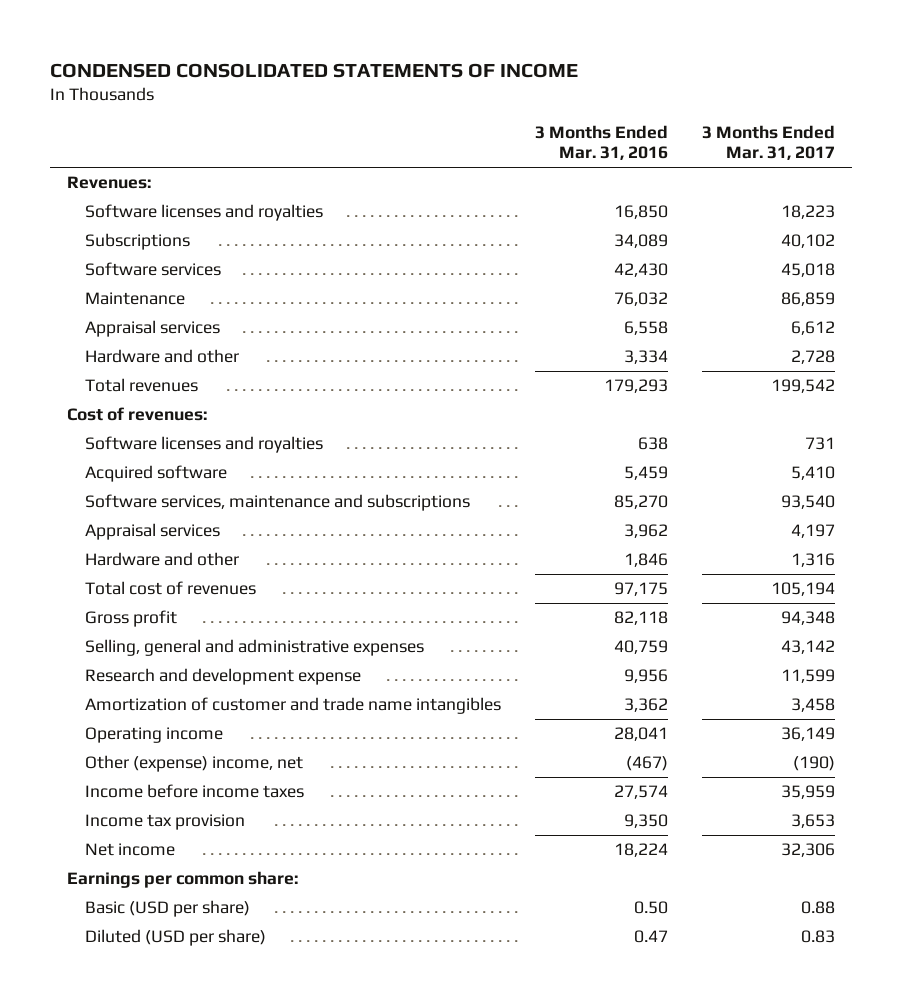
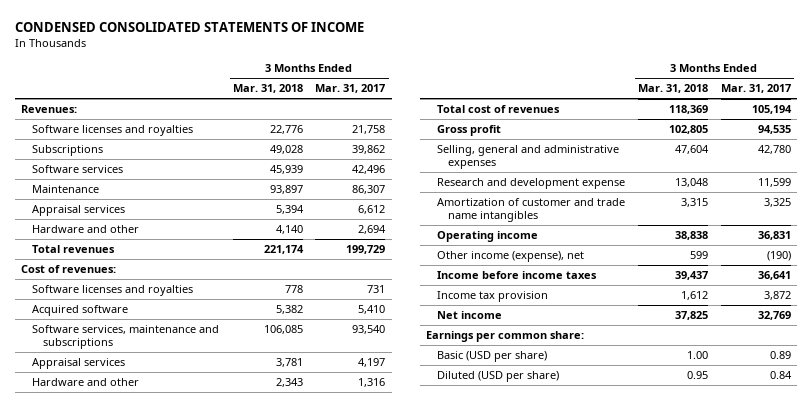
[534,124,668,161] 3 Months Ended Mar. 31, 2016 -> none
none -> [232,84,303,94] Mar. 31, 2018
[780,205,835,220] 18,223 -> [352,124,386,134] 21,758
[780,234,835,249] 40,102 -> [352,144,386,154] 39,862
[780,263,835,278] 45,018 -> [352,164,386,174] 42,496
[780,292,835,307] 86,859 -> [352,184,386,194] 86,307
[790,350,835,365] 2,728 -> [358,224,387,234] 2,694
[770,379,835,394] 199,542 -> [346,244,386,254] 199,729
[780,611,835,626] 94,348 -> [757,124,791,134] 94,535
[780,640,835,655] 43,142 -> [757,144,791,154] 42,780
[790,698,835,713] 3,458 -> [763,197,791,207] 3,325
[780,727,835,742] 36,149 -> [757,230,791,240] 36,831
[84,755,303,773] Other (expense) income, net -> [437,250,585,262] Other income (expense), net
[780,785,835,800] 35,959 -> [757,270,791,280] 36,641
[790,814,835,829] 3,653 -> [763,290,791,300] 3,872
[780,843,835,858] 32,306 -> [757,310,791,320] 32,769
[800,901,835,915] 0.88 -> [769,350,791,359] 0.89
[800,930,835,944] 0.83 -> [769,370,792,379] 0.84

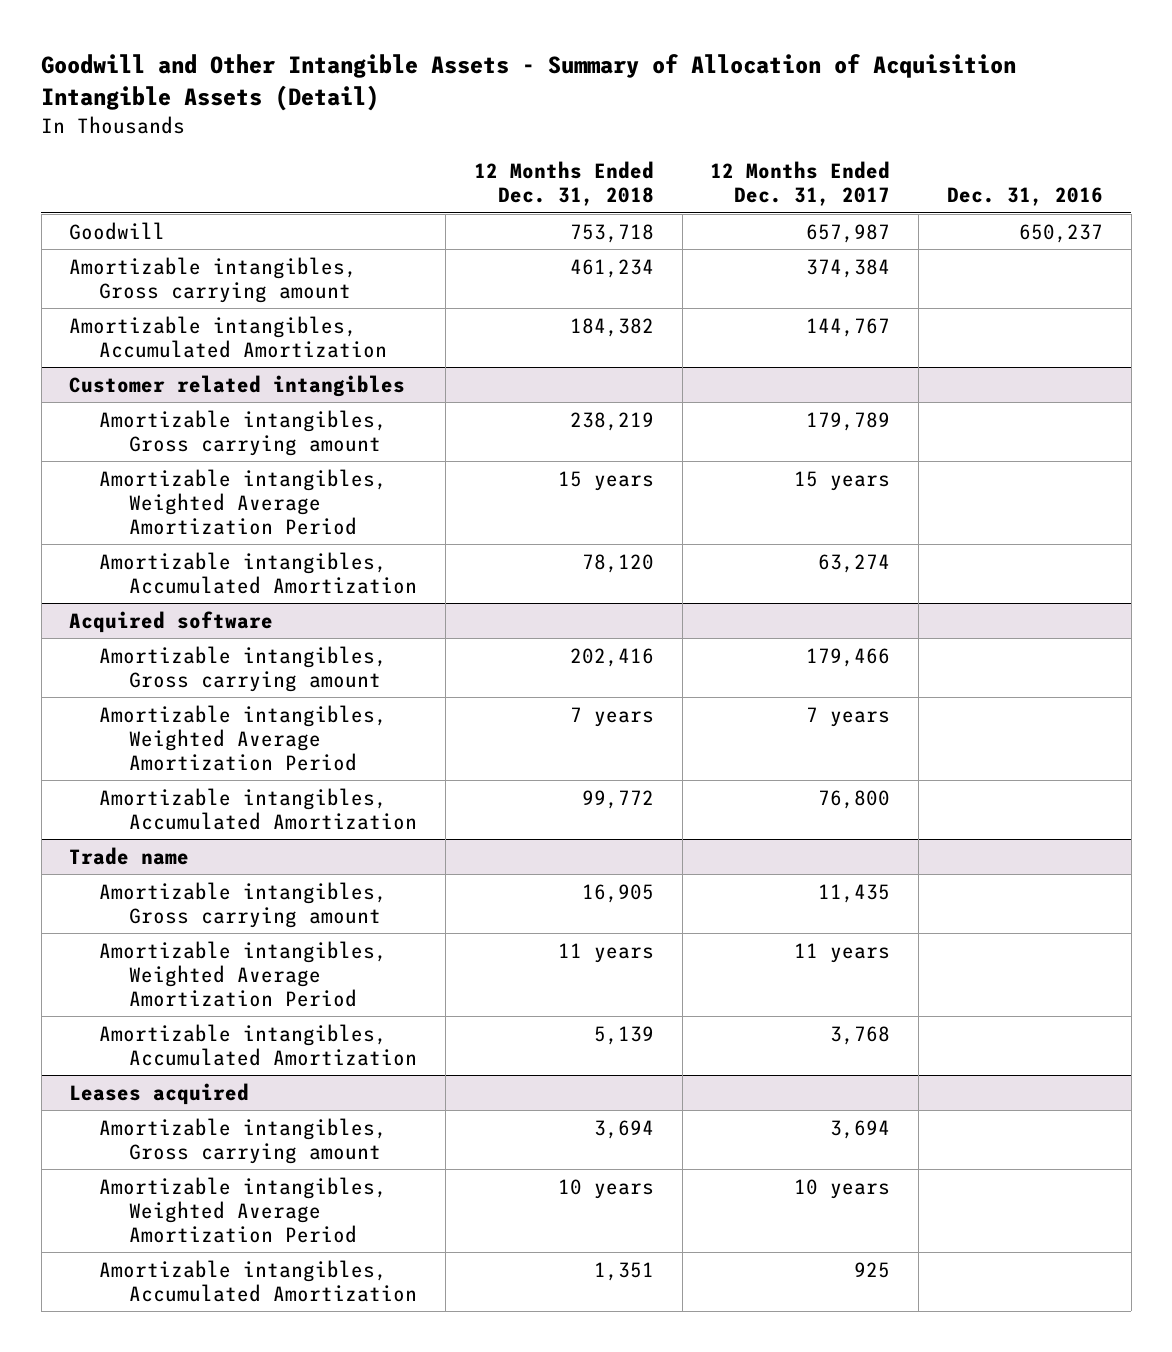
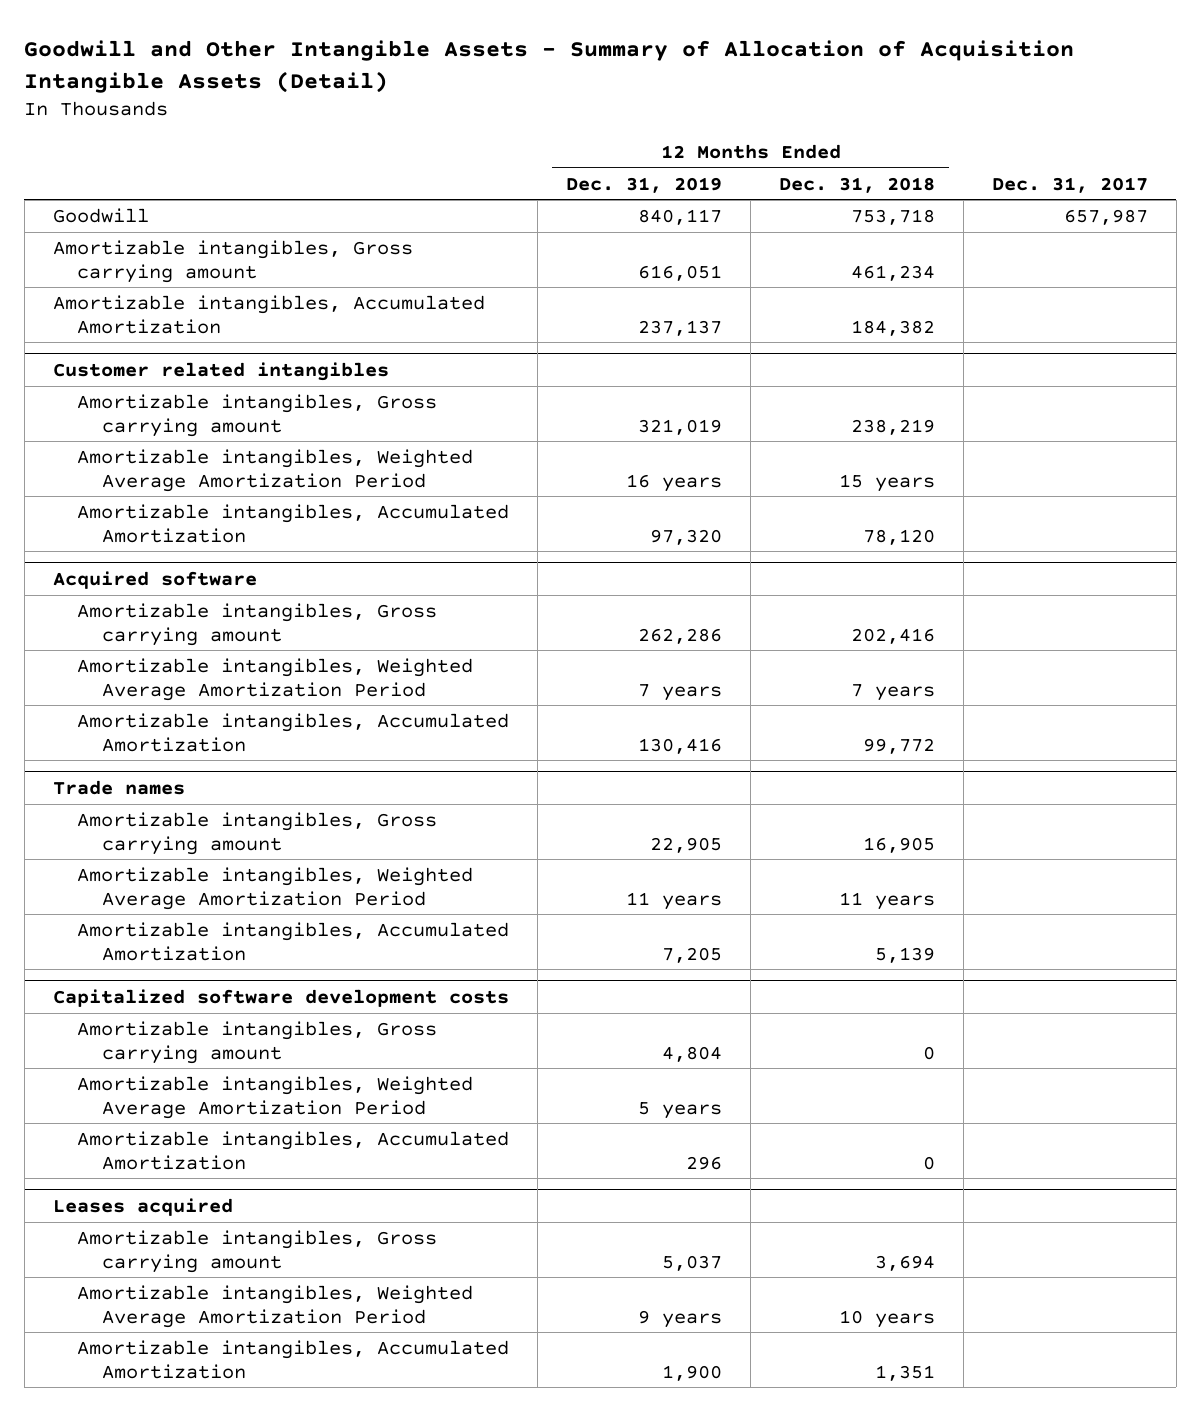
[710,161,891,207] 12 Months Ended Dec. 31, 2017 -> none
[946,187,1103,207] Dec. 31, 2016 -> none
none -> [566,176,723,193] Dec. 31, 2019
none -> [991,176,1148,193] Dec. 31, 2017
[69,846,190,865] Trade name -> [52,779,185,795] Trade names
none -> [52,988,509,1007] Capitalized software development costs
none -> [77,1020,438,1064] Amortizable intangibles, Gross carrying amount
none -> [77,1075,474,1119] Amortizable intangibles, Weighted Average Amortization Period
none -> [77,1130,510,1170] Amortizable intangibles, Accumulated Amortization

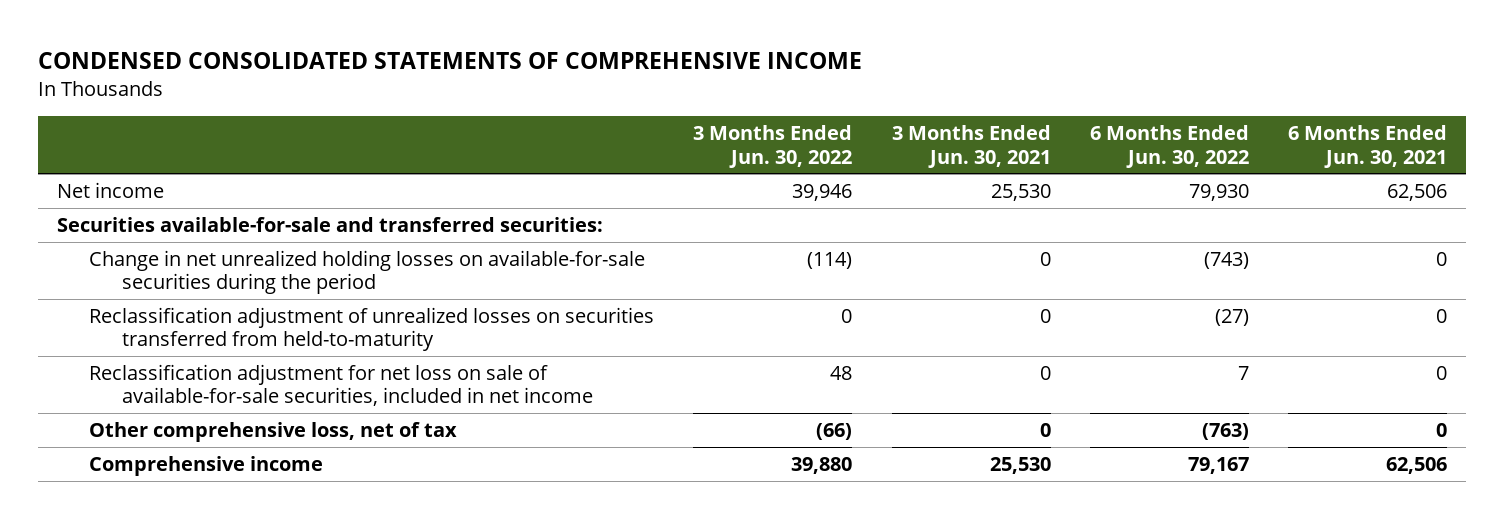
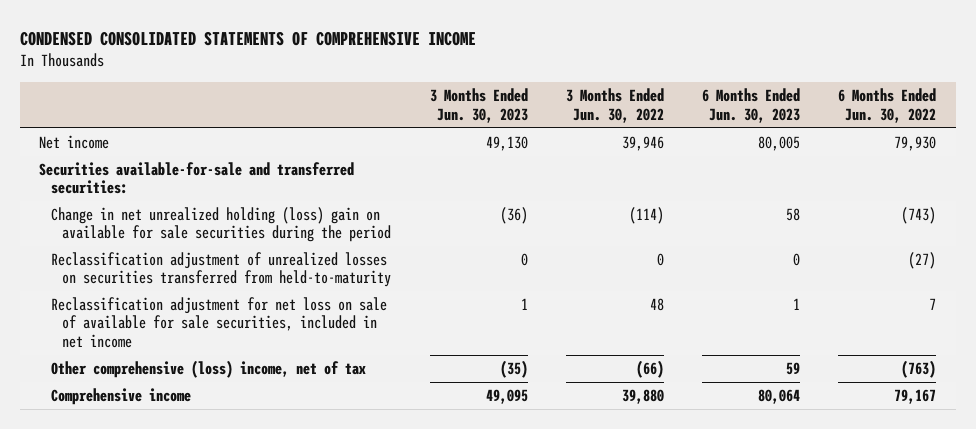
[891,125,1051,168] 3 Months Ended Jun. 30, 2021 -> none
[1287,125,1447,168] 6 Months Ended Jun. 30, 2021 -> none
none -> [429,88,528,123] 3 Months Ended Jun. 30, 2023
none -> [702,88,801,123] 6 Months Ended Jun. 30, 2023
[89,250,646,295] Change in net unrealized holding losses on available-for-sale securities during the period -> [50,206,392,243] Change in net unrealized holding (loss) gain on available for sale securities during the period
[89,364,593,407] Reclassification adjustment for net loss on sale of available-for-sale securities, included in net income -> [50,296,387,349] Reclassification adjustment for net loss on sale of available for sale securities, included in net income
[89,422,458,443] Other comprehensive loss, net of tax -> [50,359,366,378] Other comprehensive (loss) income, net of tax

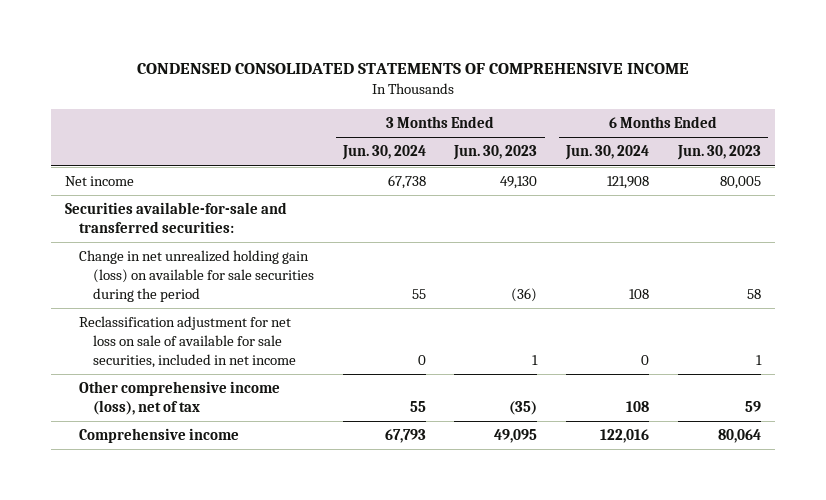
[565,88,664,123] 3 Months Ended Jun. 30, 2022 -> none
[838,88,937,123] 6 Months Ended Jun. 30, 2022 -> none
none -> [341,145,426,161] Jun. 30, 2024
none -> [564,145,649,161] Jun. 30, 2024
[50,251,392,288] Reclassification adjustment of unrealized losses on securities transferred from held-to-maturity -> none
[50,206,392,243] Change in net unrealized holding (loss) gain on available for sale securities during the period -> [79,250,315,302] Change in net unrealized holding gain (loss) on available for sale securities during the period
[50,359,366,378] Other comprehensive (loss) income, net of tax -> [79,381,281,415] Other comprehensive income (loss), net of tax

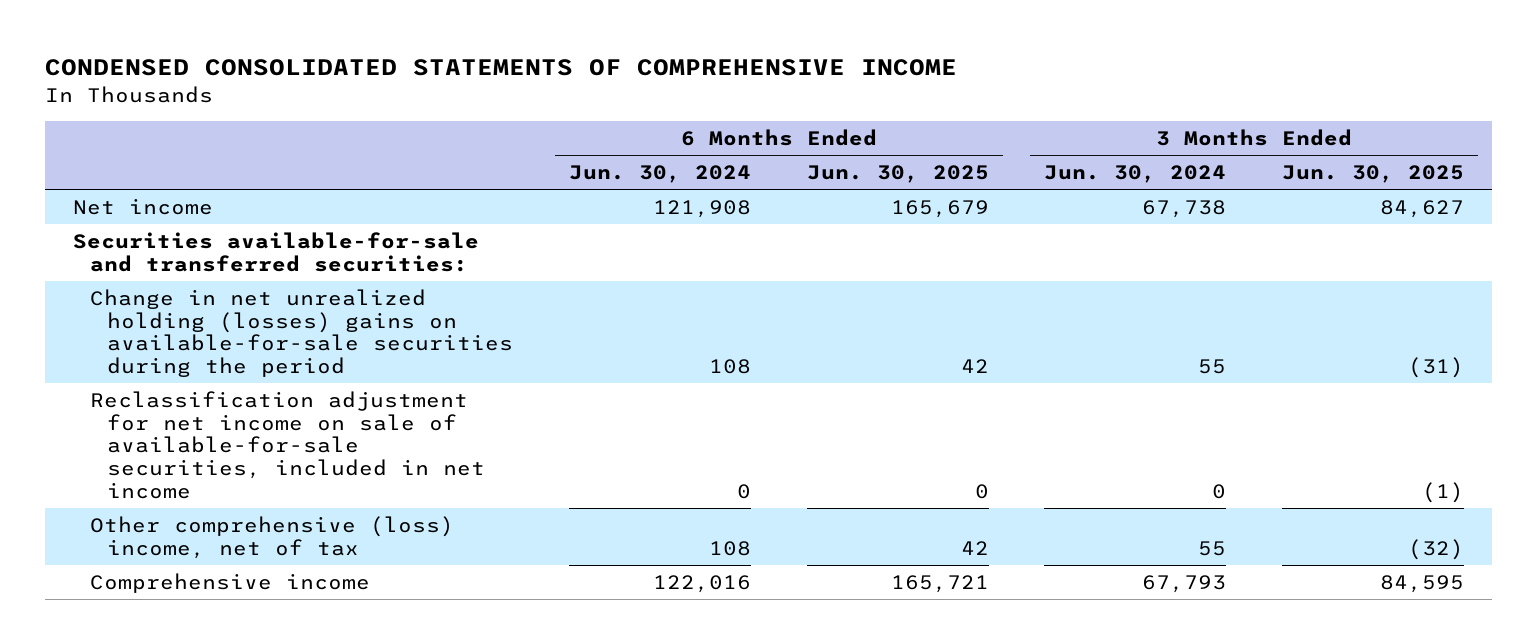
[453,145,538,161] Jun. 30, 2023 -> none
[676,145,761,161] Jun. 30, 2023 -> none
none -> [806,164,989,183] Jun. 30, 2025
none -> [1282,164,1465,183] Jun. 30, 2025
[79,250,315,302] Change in net unrealized holding gain (loss) on available for sale securities during the period -> [89,288,513,378] Change in net unrealized holding (losses) gains on available-for-sale securities during the period
[79,316,297,368] Reclassification adjustment for net loss on sale of available for sale securities, included in net income -> [89,390,485,499] Reclassification adjustment for net income on sale of available-for-sale securities, included in net income
[79,381,281,415] Other comprehensive income (loss), net of tax -> [89,515,454,559] Other comprehensive (loss) income, net of tax

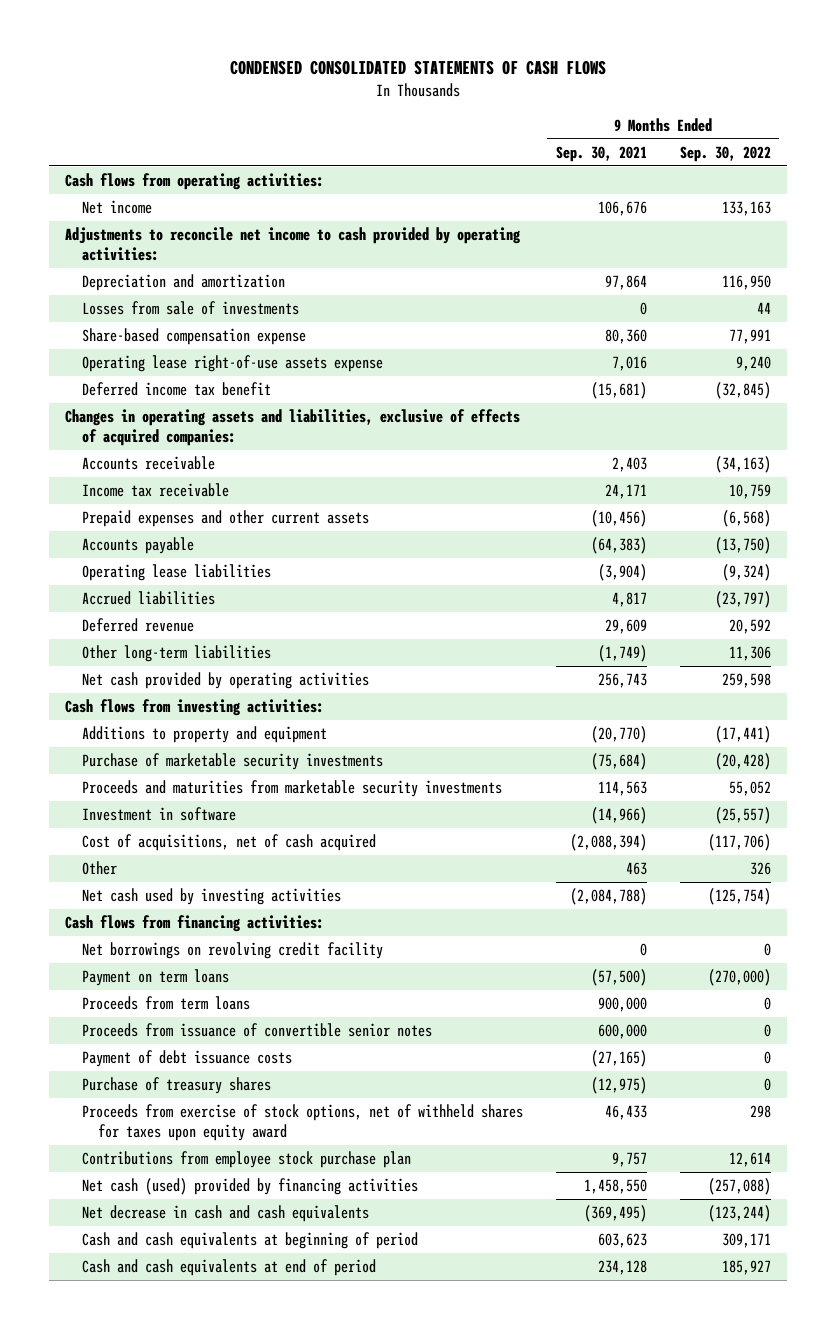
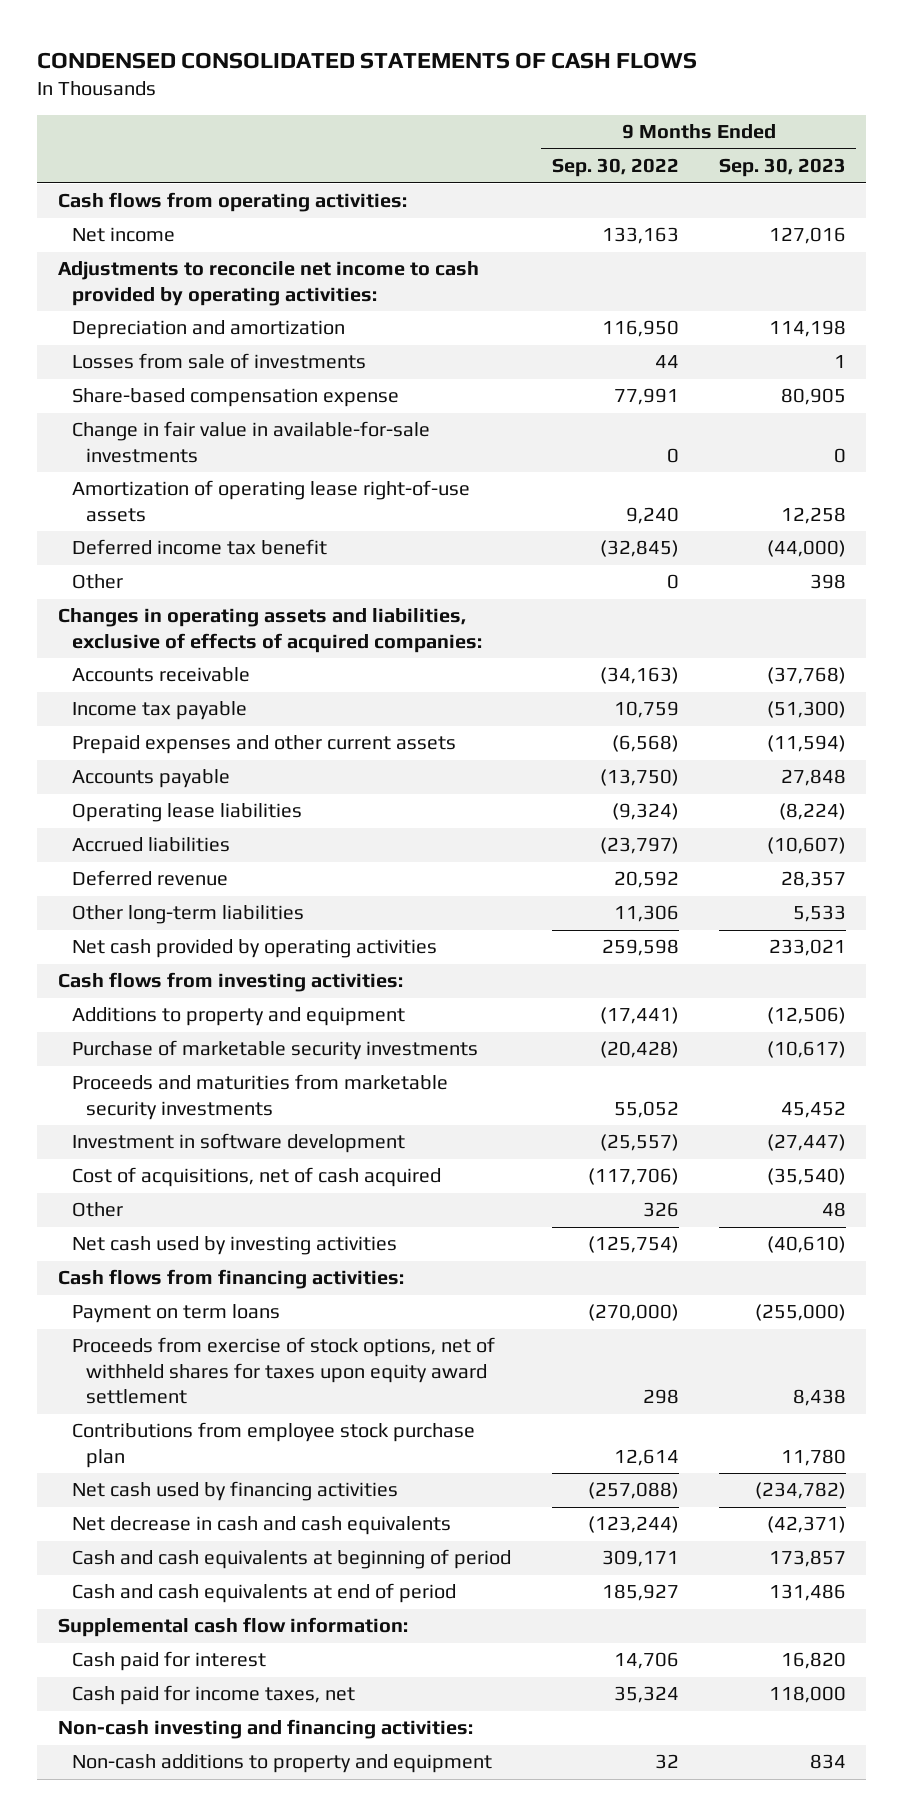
[555,145,647,162] Sep. 30, 2021 -> none
none -> [719,158,847,178] Sep. 30, 2023
none -> [72,421,431,463] Change in fair value in available-for-sale investments
[81,355,383,373] Operating lease right-of-use assets expense -> [72,480,471,522] Amortization of operating lease right-of-use assets
none -> [72,574,124,590] Other
[81,483,229,498] Income tax receivable -> [72,701,248,721] Income tax payable
[81,807,236,822] Investment in software -> [72,1133,406,1154] Investment in software development
[81,942,383,960] Net borrowings on revolving credit facility -> none
[81,996,250,1011] Proceeds from term loans -> none
[81,1023,432,1038] Proceeds from issuance of convertible senior notes -> none
[81,1050,292,1068] Payment of debt issuance costs -> none
[81,1077,271,1095] Purchase of treasury shares -> none
[81,1104,523,1142] Proceeds from exercise of stock options, net of withheld shares for taxes upon equity award -> [72,1337,496,1405] Proceeds from exercise of stock options, net of withheld shares for taxes upon equity award settlement
[81,1178,418,1196] Net cash (used) provided by financing activities -> [72,1481,399,1502] Net cash used by financing activities
none -> [57,1617,408,1638] Supplemental cash flow information:
none -> [72,1651,267,1672] Cash paid for interest
none -> [72,1685,356,1706] Cash paid for income taxes, net
none -> [57,1719,473,1740] Non-cash investing and financing activities:
none -> [72,1754,493,1774] Non-cash additions to property and equipment

